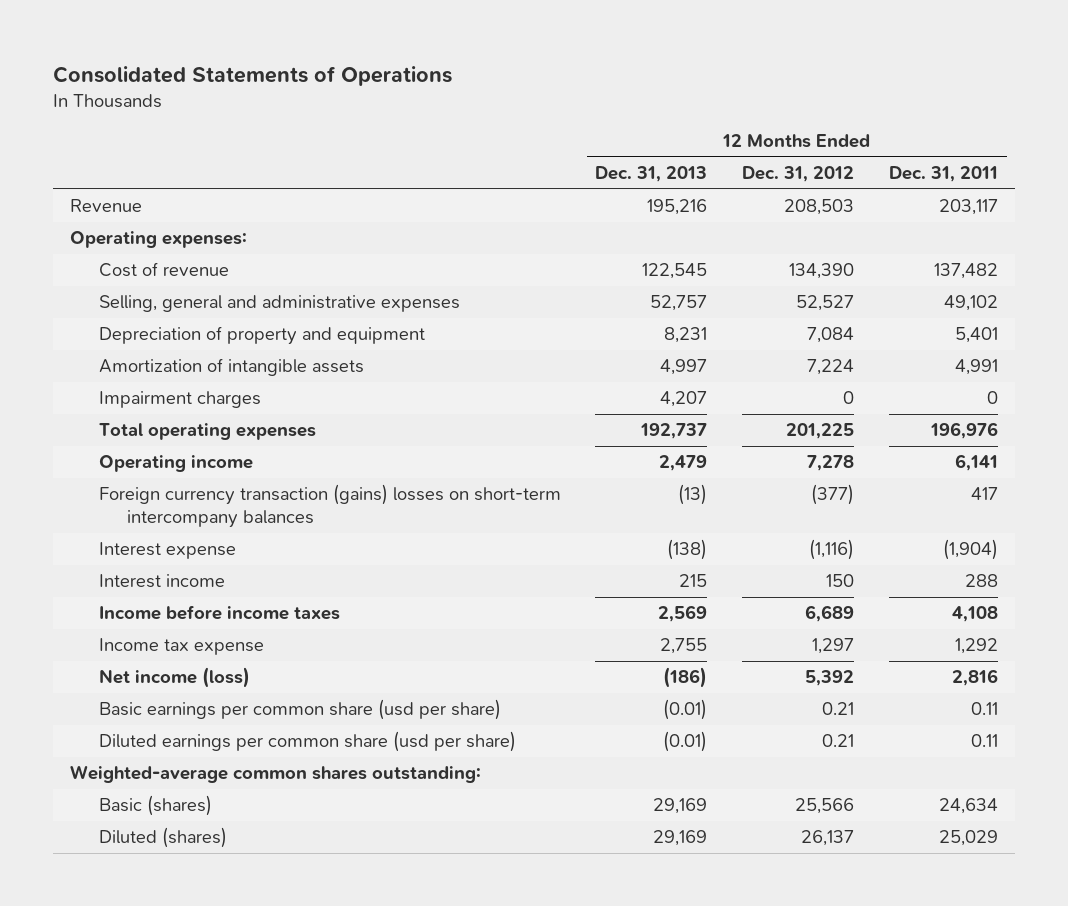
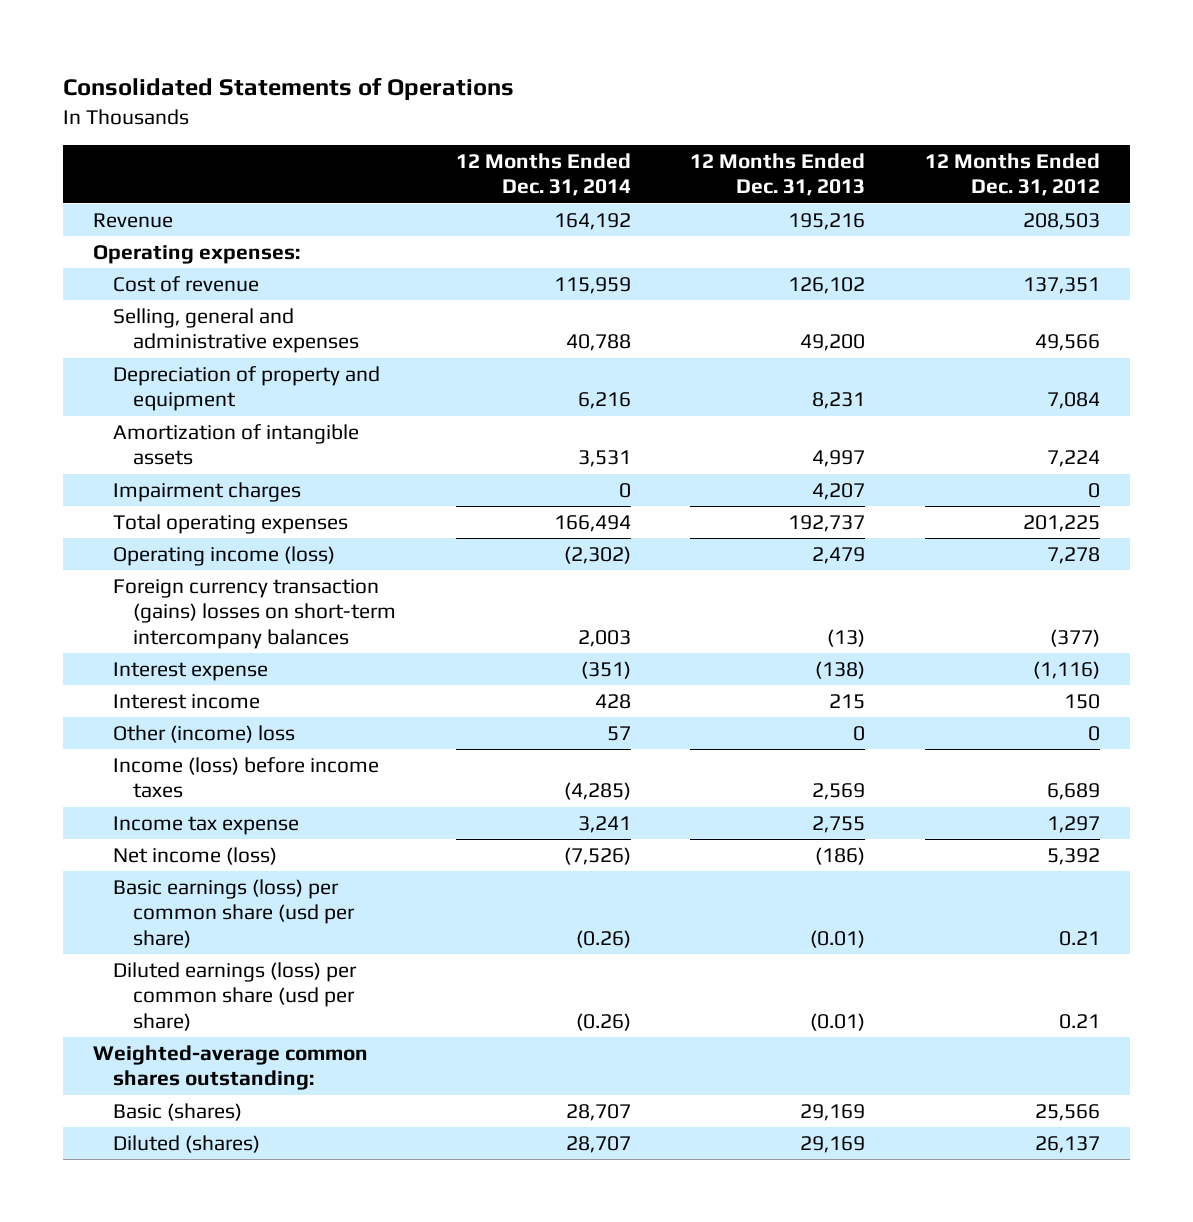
[889,166,999,183] Dec. 31, 2011 -> none
none -> [455,152,631,197] 12 Months Ended Dec. 31, 2014
[642,263,708,280] 122,545 -> [788,277,866,295] 126,102
[789,263,855,280] 134,390 -> [1023,277,1101,295] 137,351
[650,295,708,312] 52,757 -> [800,334,866,352] 49,200
[796,295,855,312] 52,527 -> [1035,334,1101,352] 49,566
[98,455,253,473] Operating income -> [112,546,335,567] Operating income (loss)
none -> [112,725,295,744] Other (income) loss
[98,605,340,621] Income before income taxes -> [112,757,379,799] Income (loss) before income taxes
[98,699,501,721] Basic earnings per common share (usd per share) -> [112,879,355,948] Basic earnings (loss) per common share (usd per share)
[98,731,516,753] Diluted earnings per common share (usd per share) -> [112,962,357,1031] Diluted earnings (loss) per common share (usd per share)

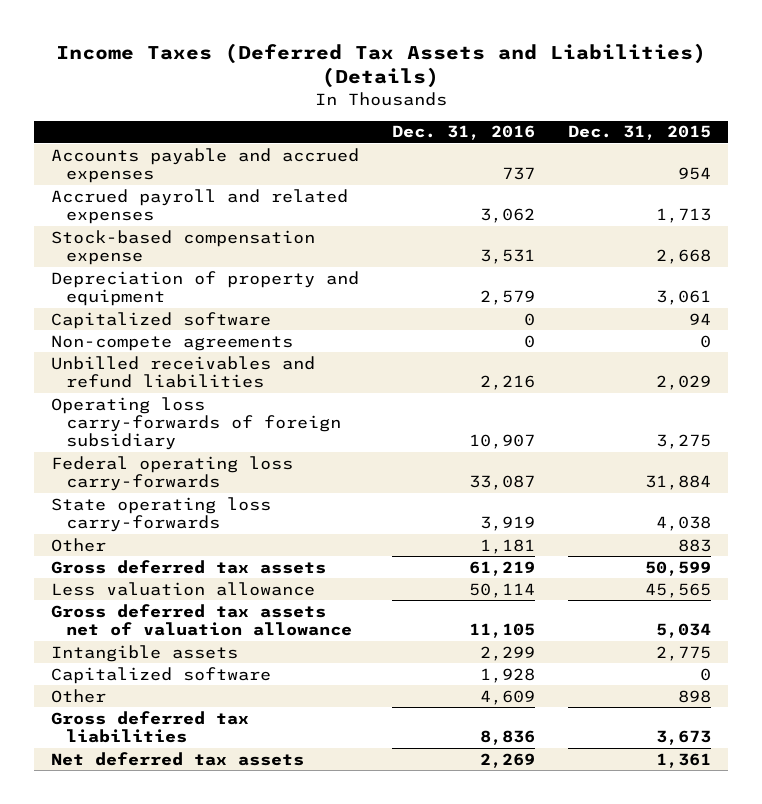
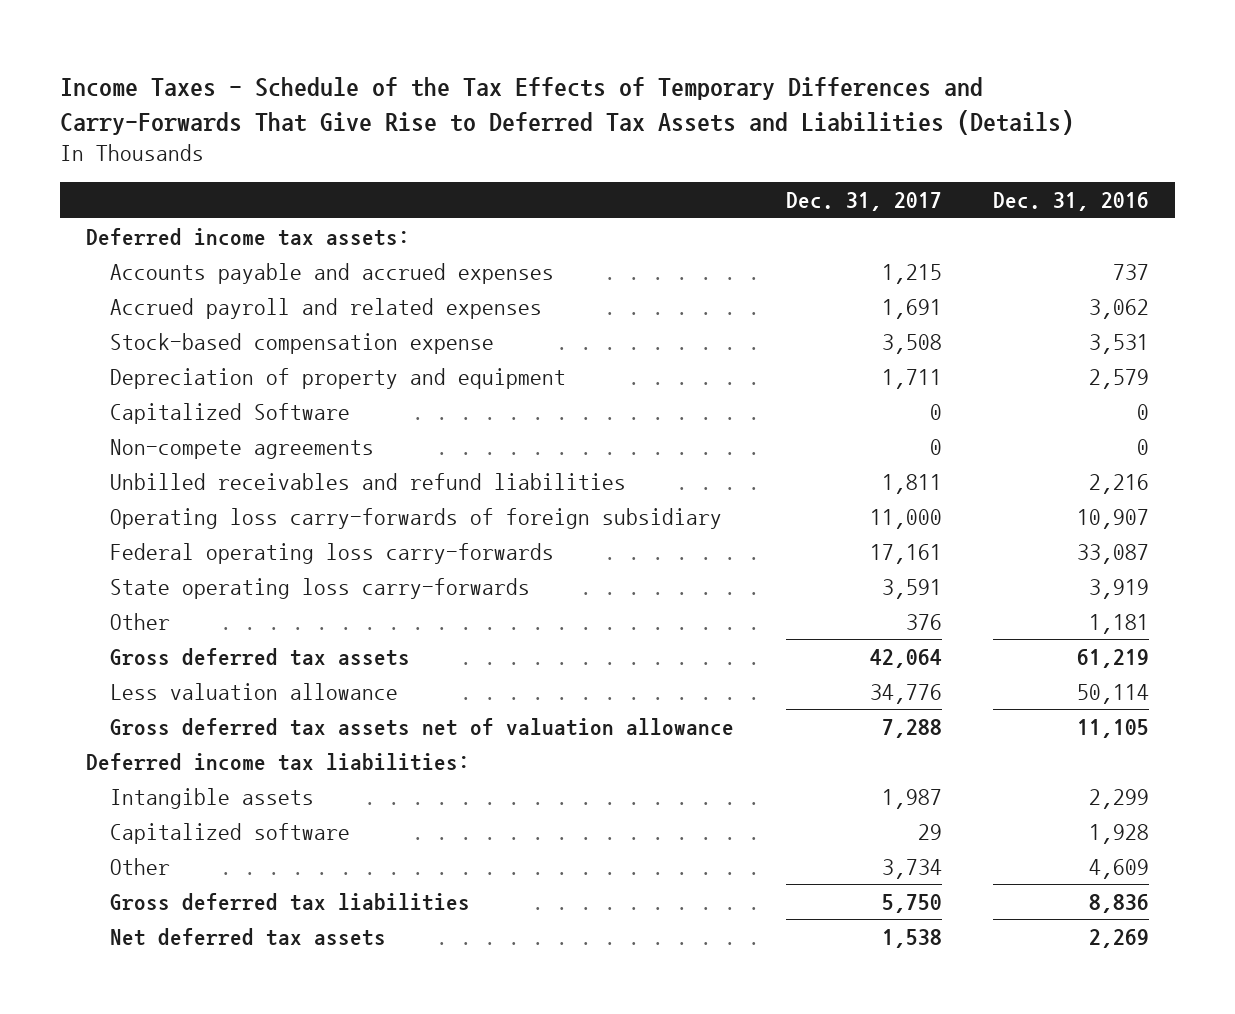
[55,42,706,89] Income Taxes (Deferred Tax Assets and Liabilities) (Details) -> [60,76,1075,135] Income Taxes - Schedule of the Tax Effects of Temporary Differences and Carry-Forwards That Give Rise to Deferred Tax Assets and Liabilities (Details)
[568,125,712,141] Dec. 31, 2015 -> none
none -> [785,192,942,212] Dec. 31, 2017
none -> [86,227,411,246] Deferred income tax assets:
[50,311,271,329] Capitalized software -> [109,402,350,424] Capitalized Software
none -> [86,752,471,771] Deferred income tax liabilities:

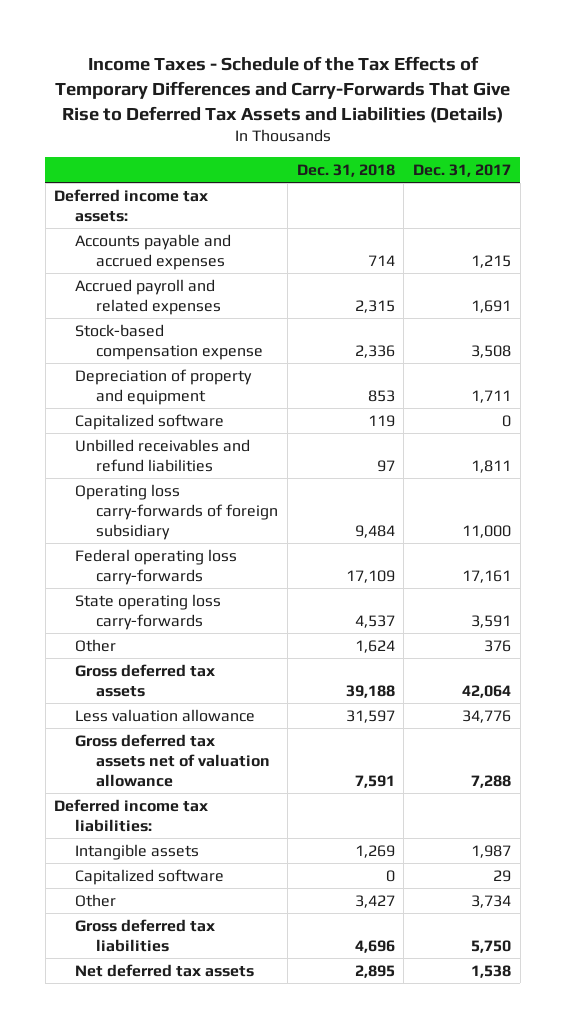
[993,192,1150,212] Dec. 31, 2016 -> none
none -> [296,164,395,178] Dec. 31, 2018
[109,438,374,459] Non-compete agreements -> none
[109,402,350,424] Capitalized Software -> [75,413,225,430] Capitalized software

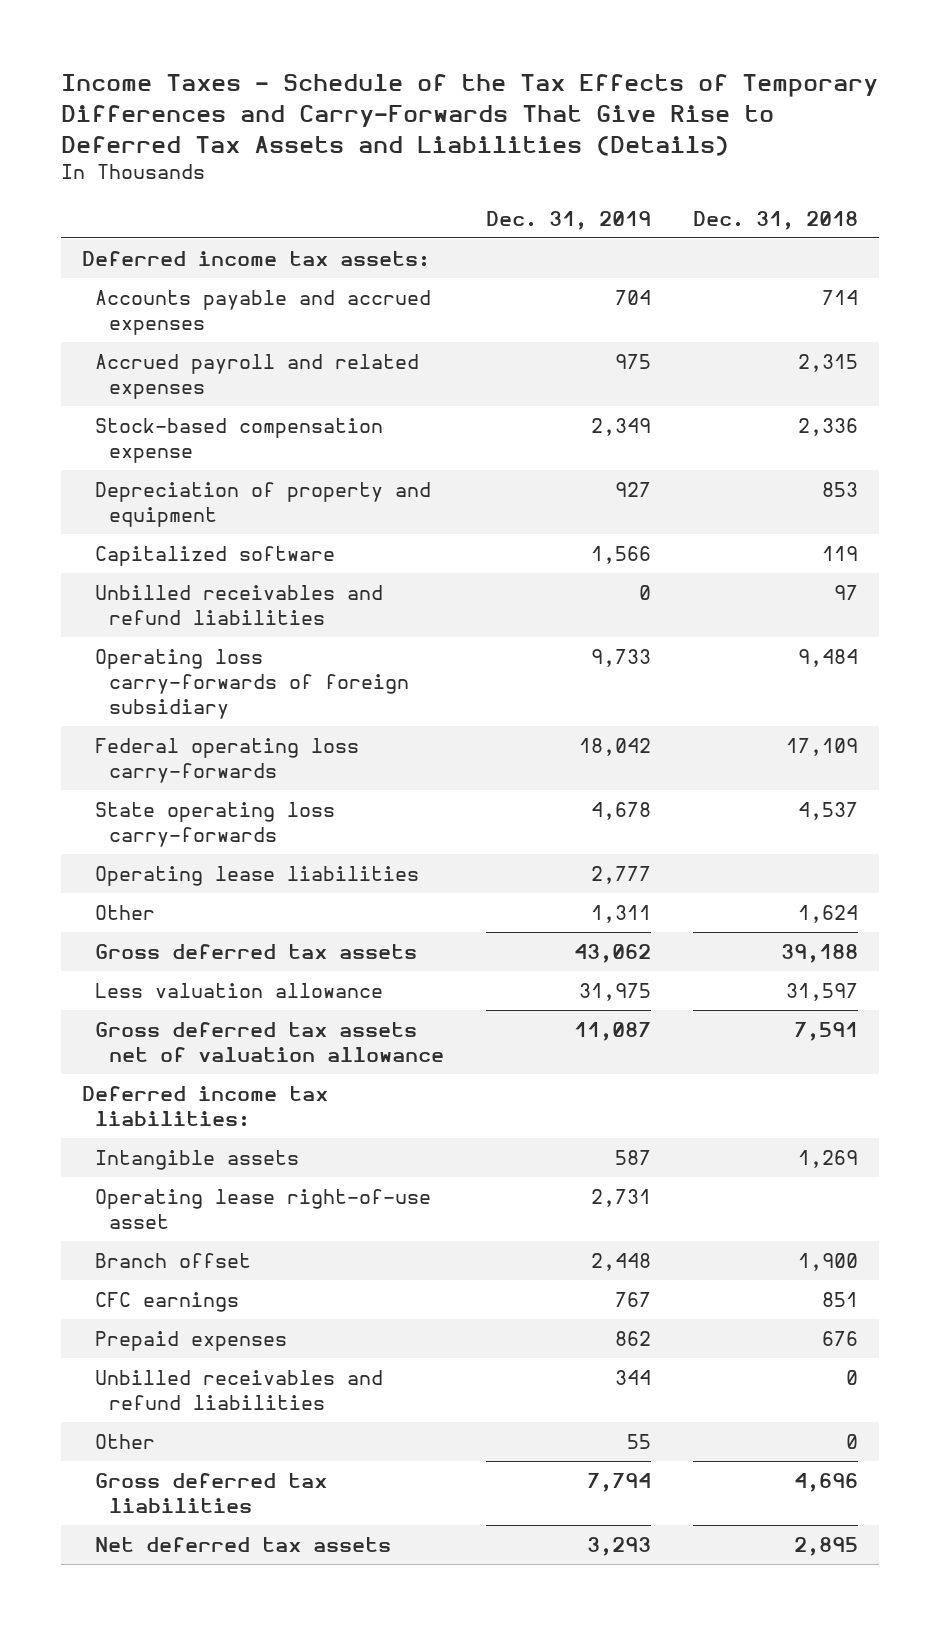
[413,164,512,178] Dec. 31, 2017 -> none
none -> [486,210,652,230] Dec. 31, 2019
none -> [95,865,420,886] Operating lease liabilities
[75,868,225,885] Capitalized software -> none
none -> [95,1188,432,1229] Operating lease right-of-use asset
none -> [95,1252,252,1268] Branch offset
none -> [95,1291,240,1312] CFC earnings
none -> [95,1330,288,1351] Prepaid expenses
none -> [95,1369,384,1410] Unbilled receivables and refund liabilities
[354,894,395,908] 3,427 -> [845,1433,858,1449] 0

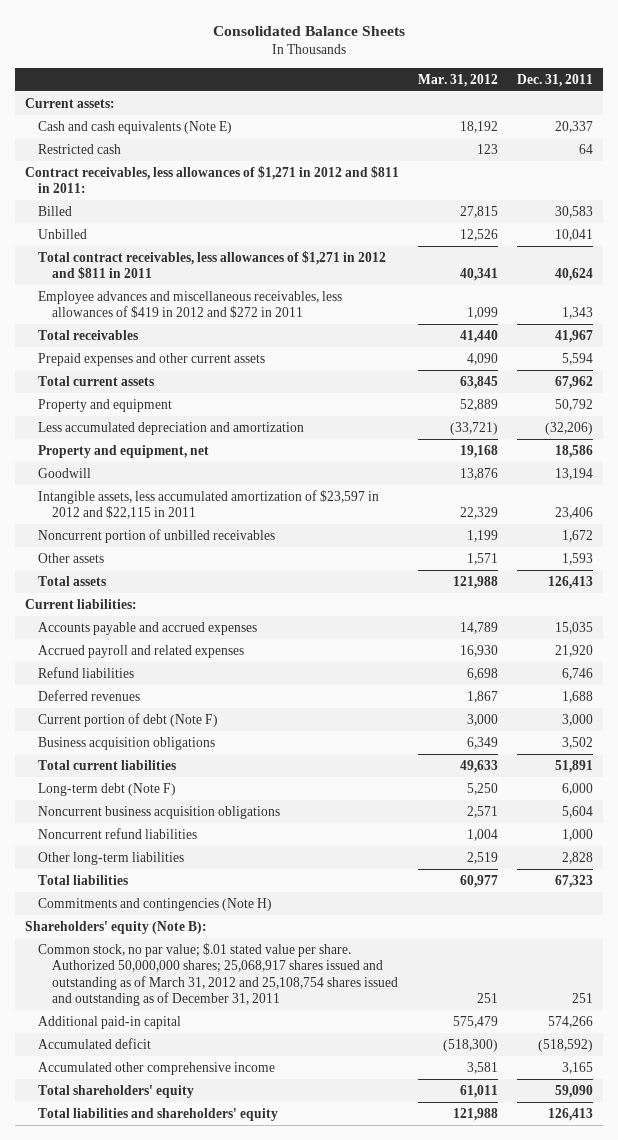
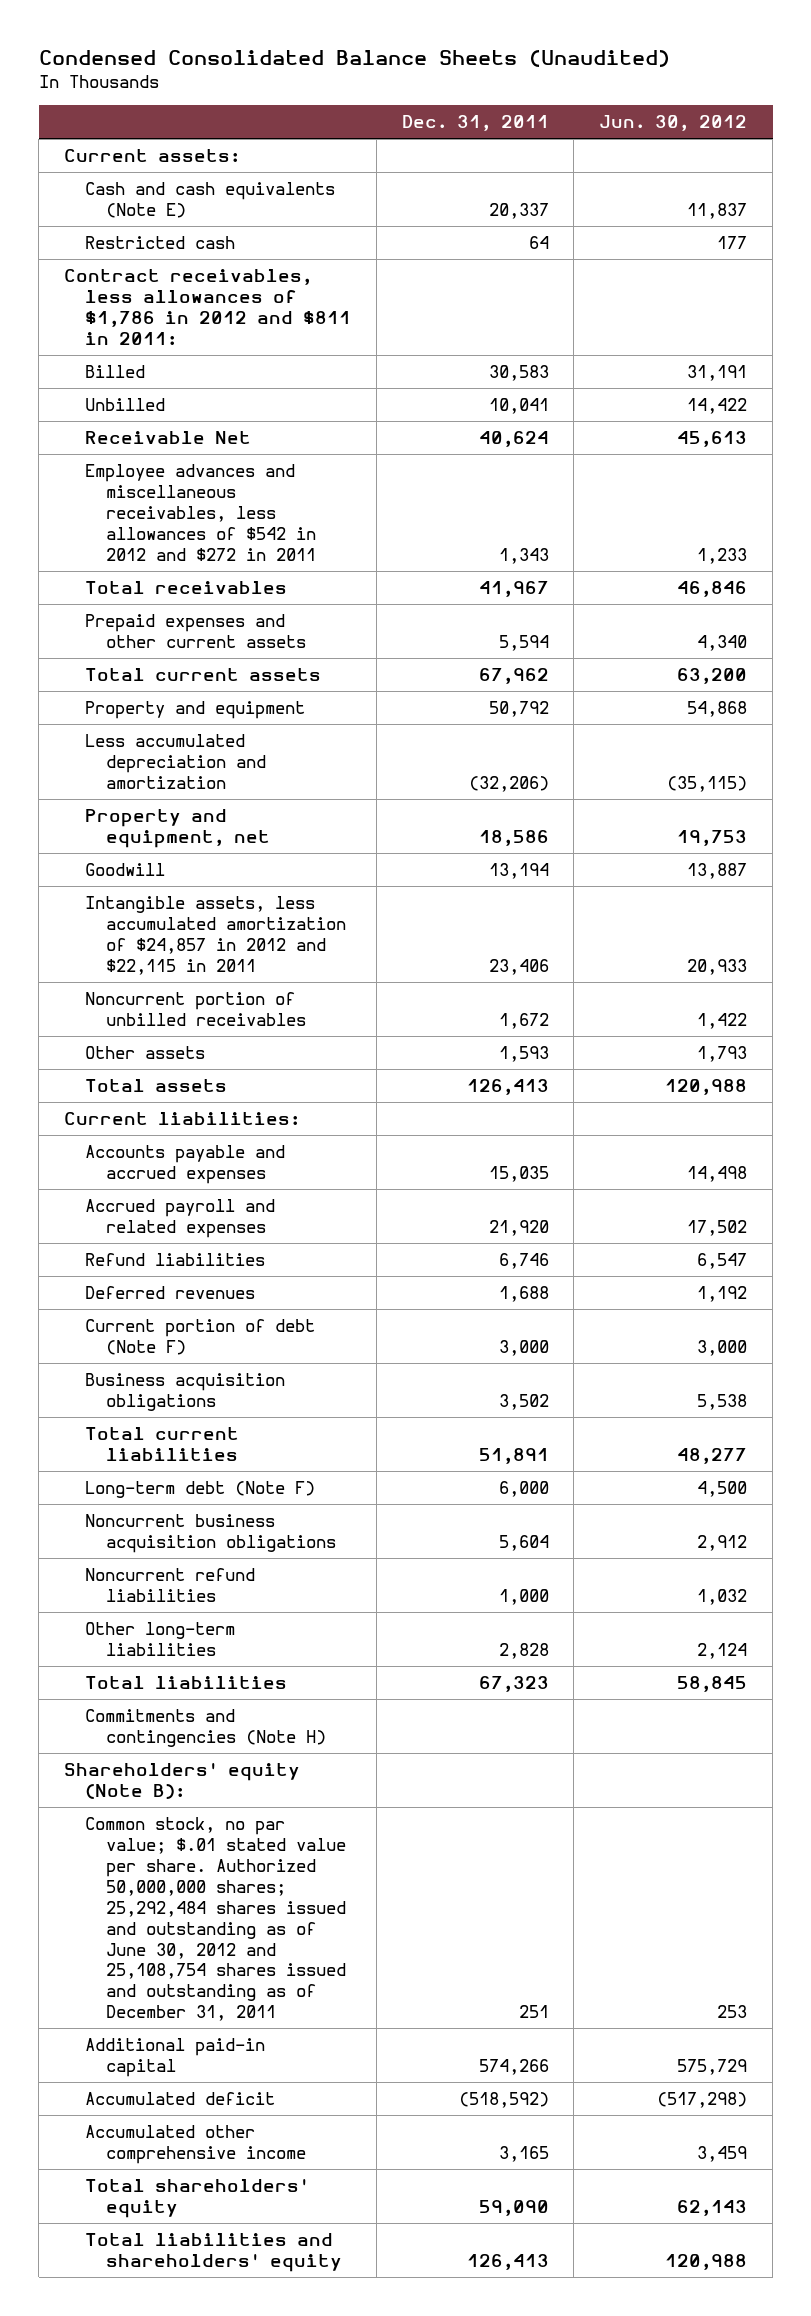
[212,26,405,37] Consolidated Balance Sheets -> [38,50,670,68] Condensed Consolidated Balance Sheets (Unaudited)
[417,73,498,87] Mar. 31, 2012 -> none
none -> [599,114,748,131] Jun. 30, 2012
[24,165,399,194] Contract receivables, less allowances of $1,271 in 2012 and $811 in 2011: -> [64,269,351,345] Contract receivables, less allowances of $1,786 in 2012 and $811 in 2011:
[38,250,387,280] Total contract receivables, less allowances of $1,271 in 2012 and $811 in 2011 -> [84,431,251,445] Receivable Net
[38,290,343,319] Employee advances and miscellaneous receivables, less allowances of $419 in 2012 and $272 in 2011 -> [84,464,316,561] Employee advances and miscellaneous receivables, less allowances of $542 in 2012 and $272 in 2011
[38,489,380,520] Intangible assets, less accumulated amortization of $23,597 in 2012 and $22,115 in 2011 -> [84,896,346,975] Intangible assets, less accumulated amortization of $24,857 in 2012 and $22,115 in 2011
[38,942,399,1007] Common stock, no par value; $.01 stated value per share. Authorized 50,000,000 shares; 25,068,917 shares issued and outstanding as of March 31, 2012 and 25,108,754 shares issued and outstanding as of December 31, 2011 -> [84,1817,346,2022] Common stock, no par value; $.01 stated value per share. Authorized 50,000,000 shares; 25,292,484 shares issued and outstanding as of June 30, 2012 and 25,108,754 shares issued and outstanding as of December 31, 2011

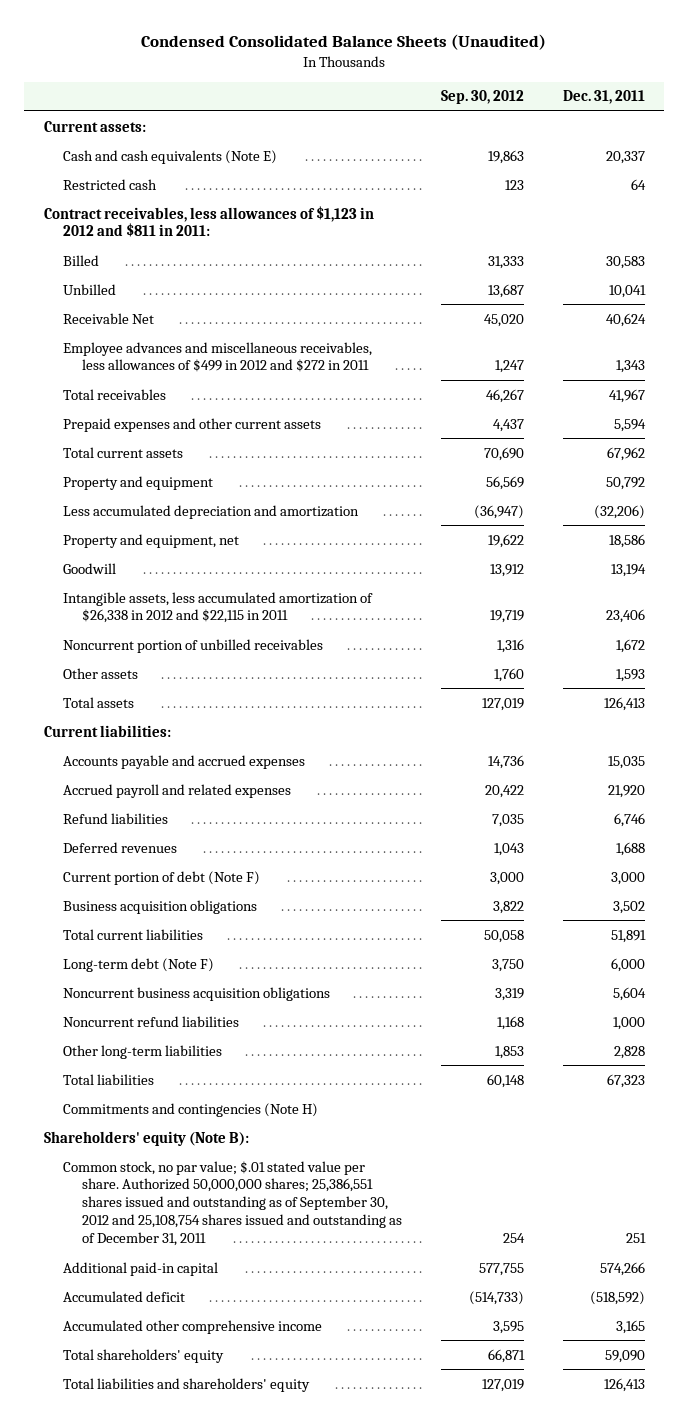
[599,114,748,131] Jun. 30, 2012 -> none
none -> [441,90,525,105] Sep. 30, 2012
[64,269,351,345] Contract receivables, less allowances of $1,786 in 2012 and $811 in 2011: -> [43,205,374,238] Contract receivables, less allowances of $1,123 in 2012 and $811 in 2011:
[84,464,316,561] Employee advances and miscellaneous receivables, less allowances of $542 in 2012 and $272 in 2011 -> [62,341,372,373] Employee advances and miscellaneous receivables, less allowances of $499 in 2012 and $272 in 2011
[84,896,346,975] Intangible assets, less accumulated amortization of $24,857 in 2012 and $22,115 in 2011 -> [62,591,373,624] Intangible assets, less accumulated amortization of $26,338 in 2012 and $22,115 in 2011
[84,1817,346,2022] Common stock, no par value; $.01 stated value per share. Authorized 50,000,000 shares; 25,292,484 shares issued and outstanding as of June 30, 2012 and 25,108,754 shares issued and outstanding as of December 31, 2011 -> [62,1160,403,1246] Common stock, no par value; $.01 stated value per share. Authorized 50,000,000 shares; 25,386,551 shares issued and outstanding as of September 30, 2012 and 25,108,754 shares issued and outstanding as of December 31, 2011

